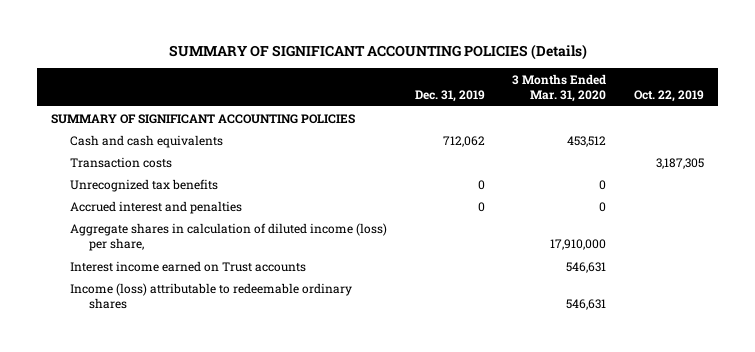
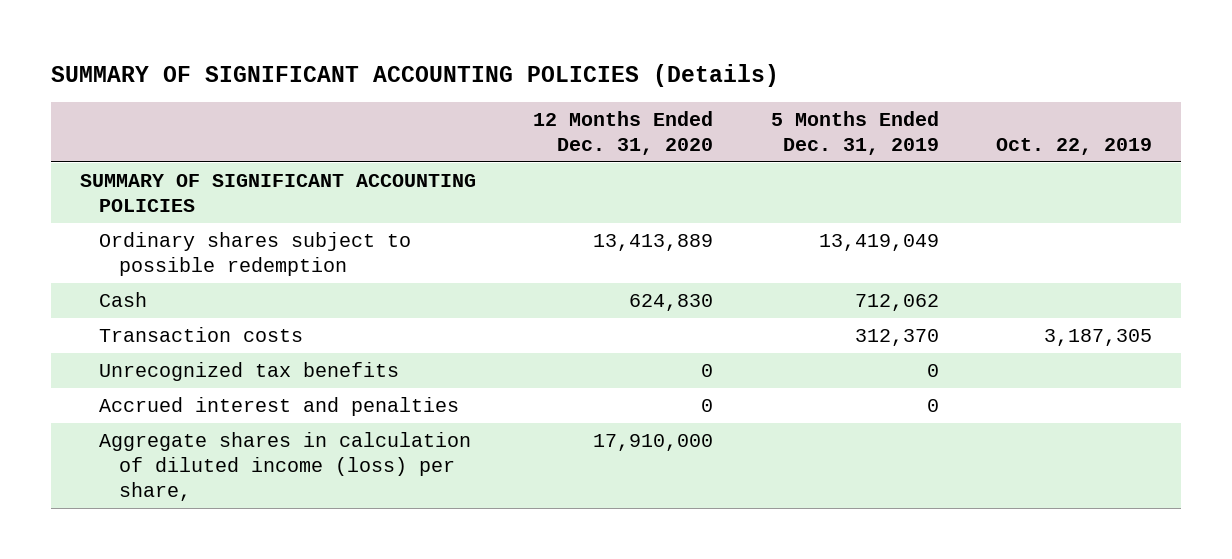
[414,89,485,102] Dec. 31, 2019 -> none
[512,73,607,102] 3 Months Ended Mar. 31, 2020 -> none
none -> [533,110,714,155] 12 Months Ended Dec. 31, 2020
none -> [770,110,939,155] 5 Months Ended Dec. 31, 2019
none -> [99,232,412,277] Ordinary shares subject to possible redemption
[69,134,223,148] Cash and cash equivalents -> [99,292,148,308] Cash
[69,260,306,272] Interest income earned on Trust accounts -> none
[69,282,352,309] Income (loss) attributable to redeemable ordinary shares -> none

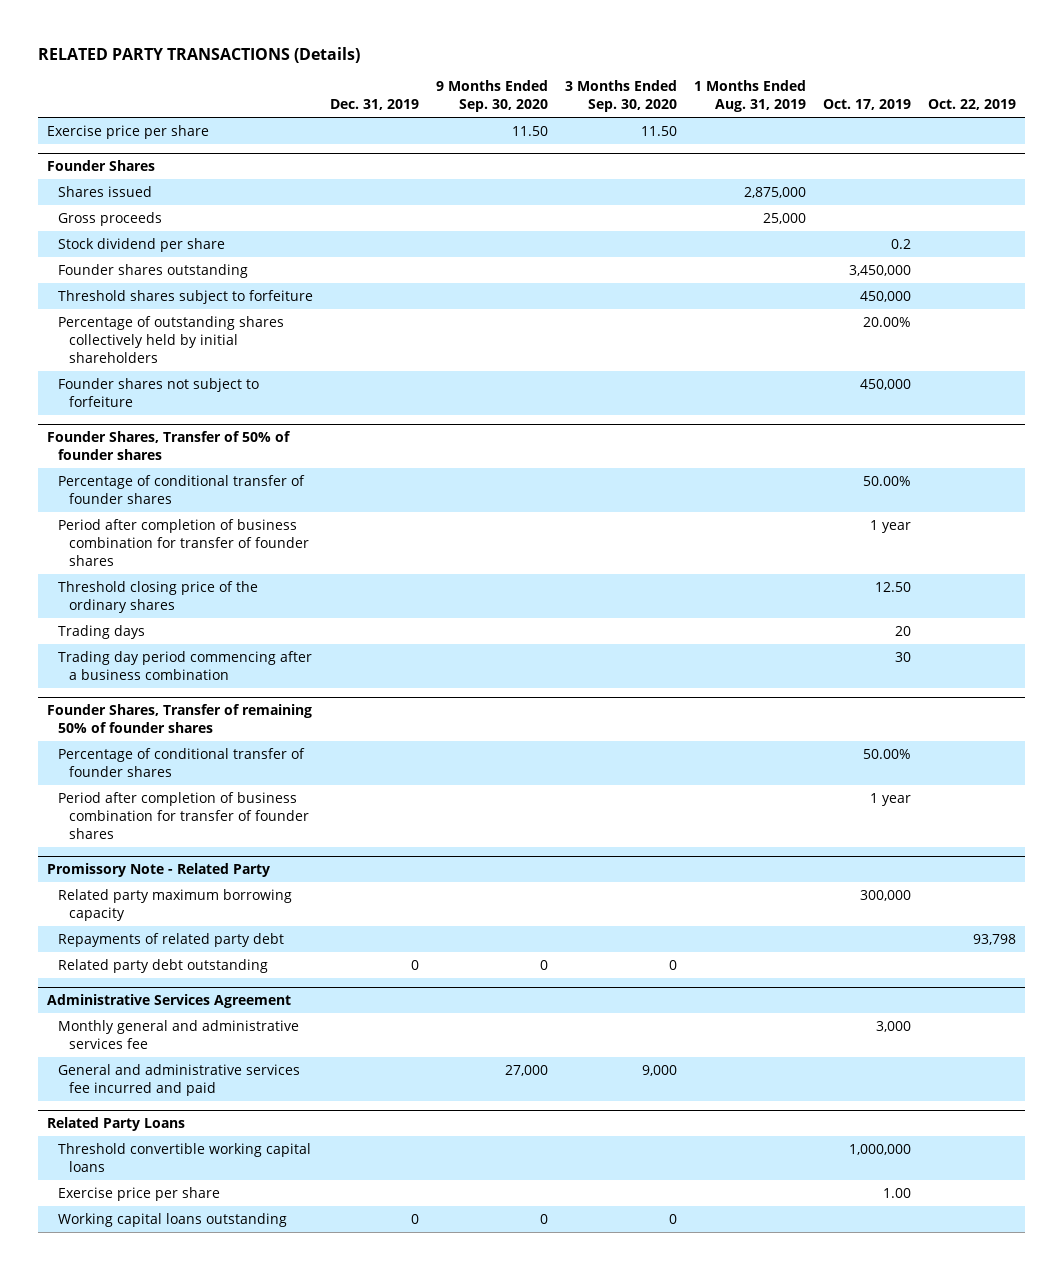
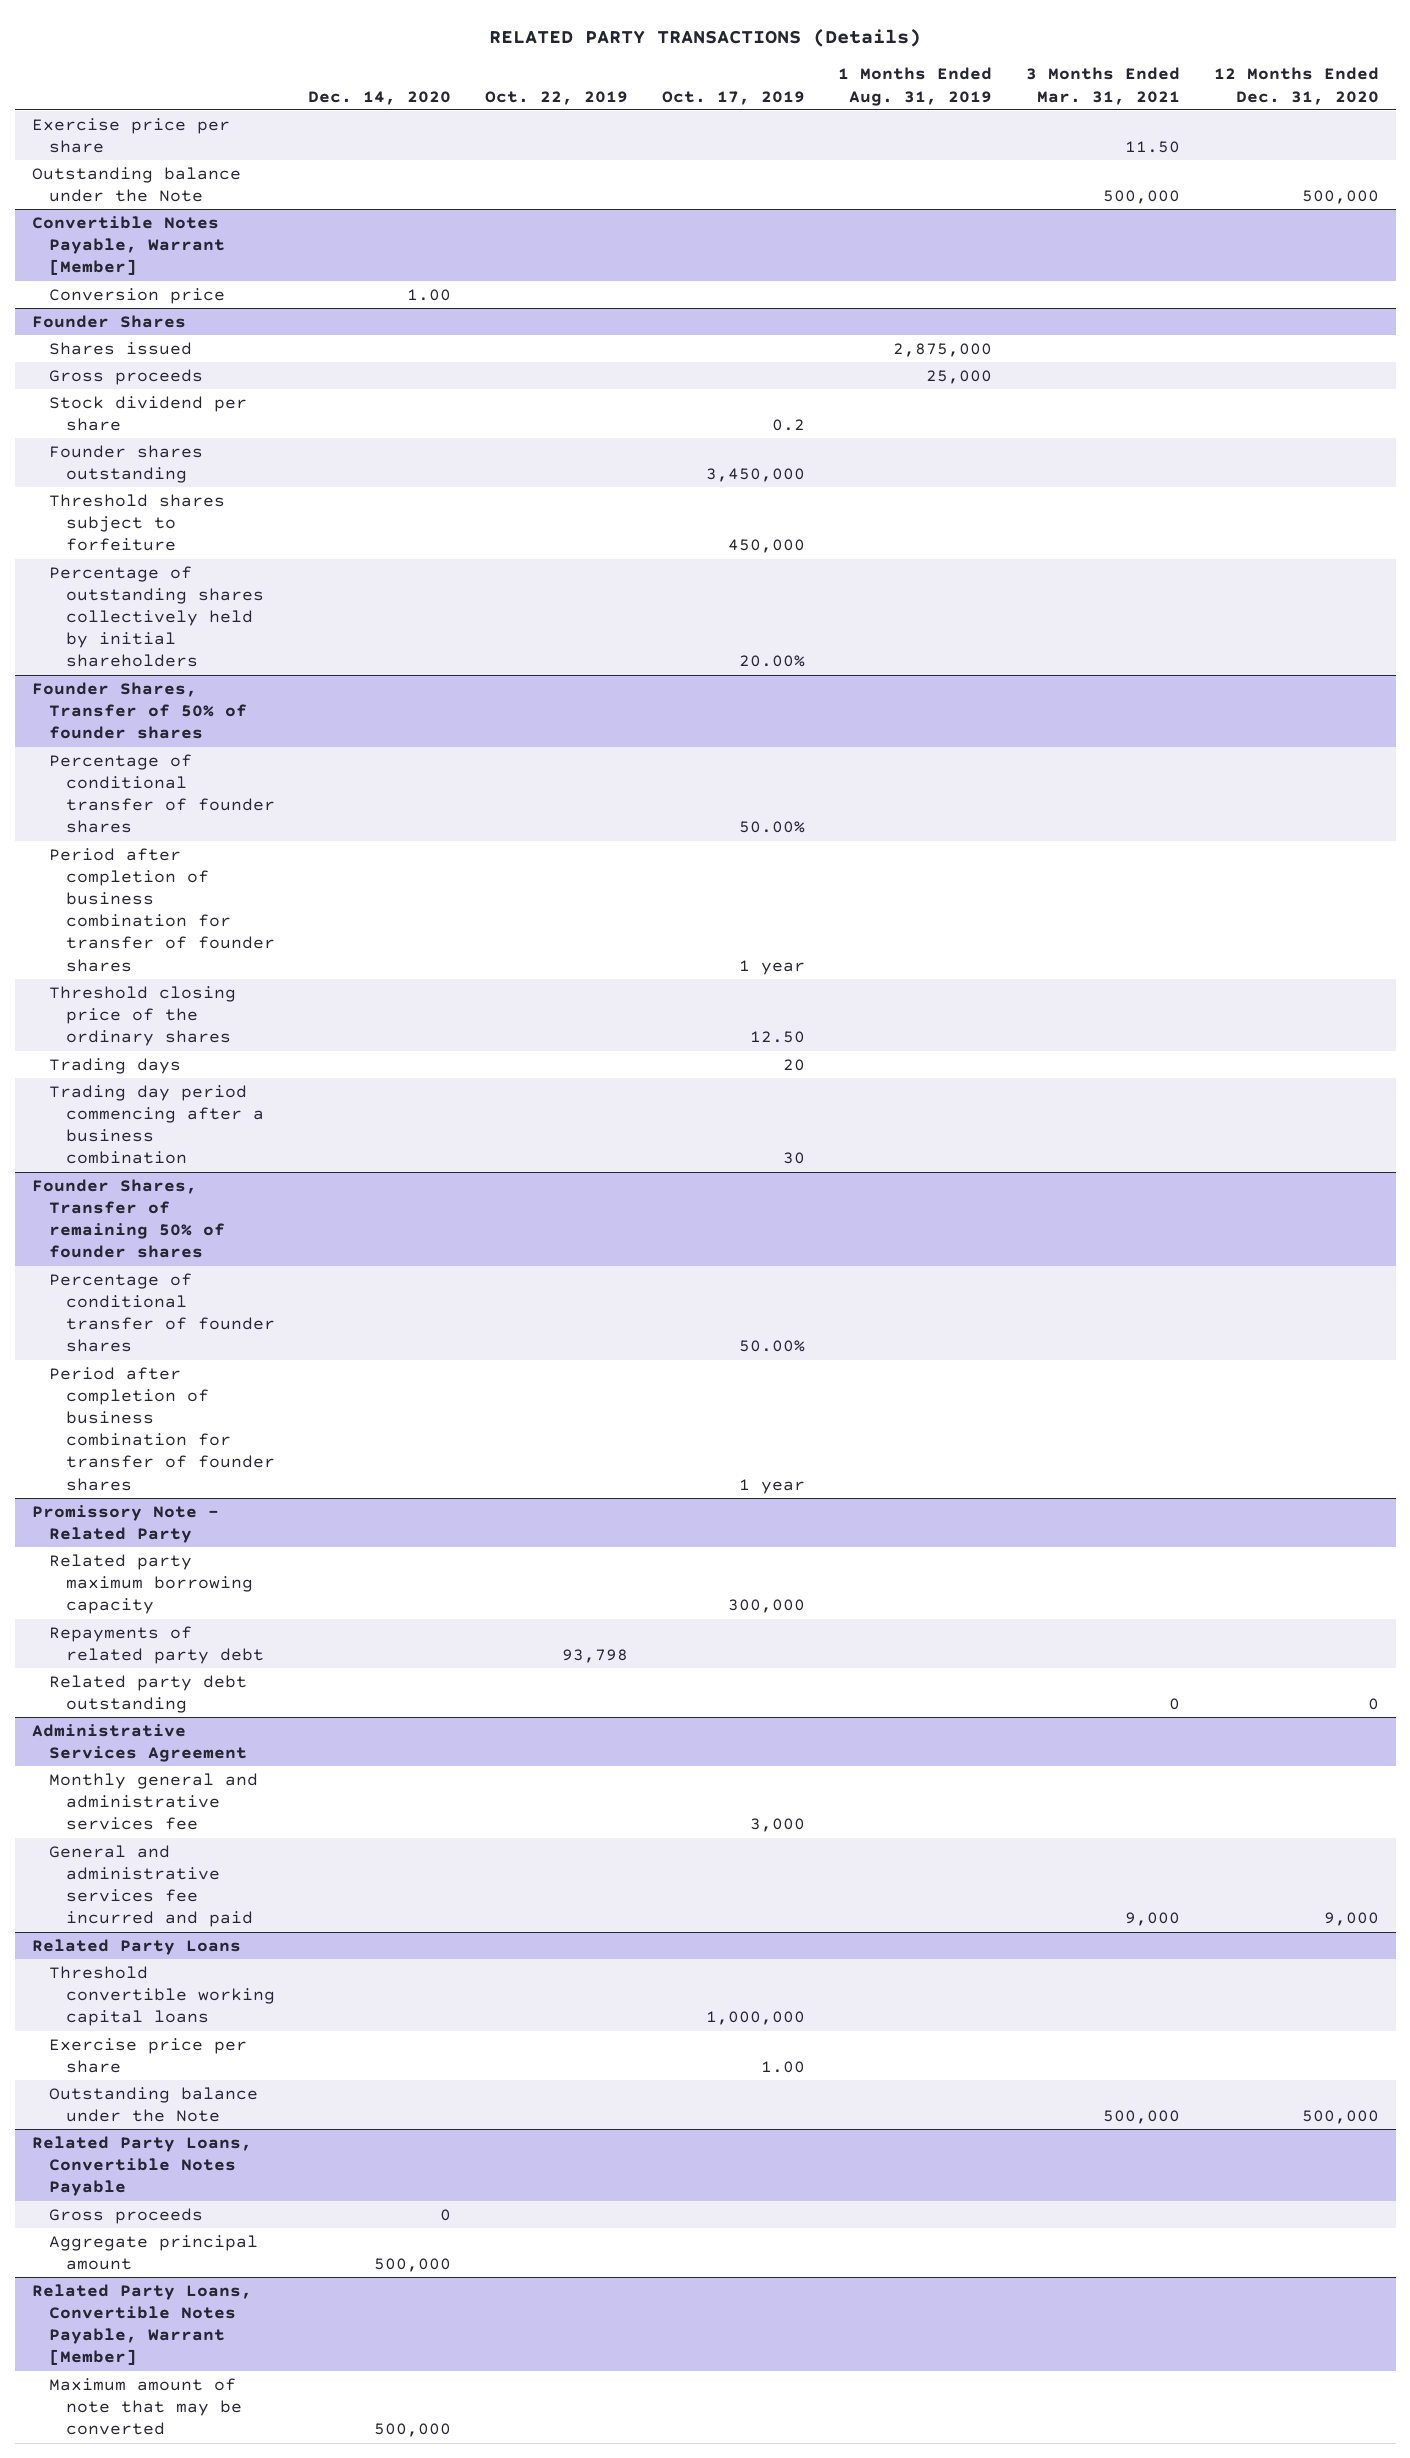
[329,99,419,111] Dec. 31, 2019 -> none
[435,80,548,113] 9 Months Ended Sep. 30, 2020 -> none
[565,80,678,113] 3 Months Ended Sep. 30, 2020 -> none
none -> [308,90,452,105] Dec. 14, 2020
none -> [1026,67,1181,105] 3 Months Ended Mar. 31, 2021
none -> [1213,67,1379,105] 12 Months Ended Dec. 31, 2020
none -> [31,166,241,203] Outstanding balance under the Note
none -> [31,215,225,276] Convertible Notes Payable, Warrant [Member]
none -> [48,287,225,304] Conversion price
[57,377,259,407] Founder shares not subject to forfeiture -> none
[57,1212,287,1227] Working capital loans outstanding -> none
none -> [48,2086,258,2123] Outstanding balance under the Note
none -> [31,2135,252,2197] Related Party Loans, Convertible Notes Payable
none -> [48,2207,203,2224] Gross proceeds
none -> [48,2234,258,2271] Aggregate principal amount
none -> [31,2283,252,2366] Related Party Loans, Convertible Notes Payable, Warrant [Member]
none -> [48,2377,242,2436] Maximum amount of note that may be converted

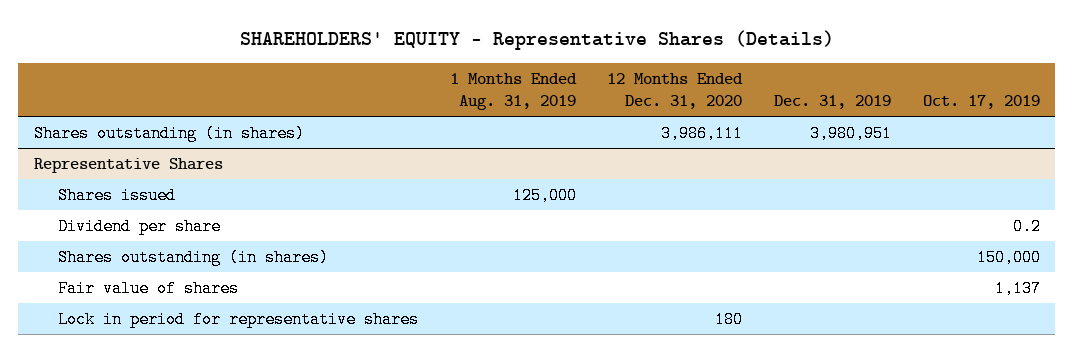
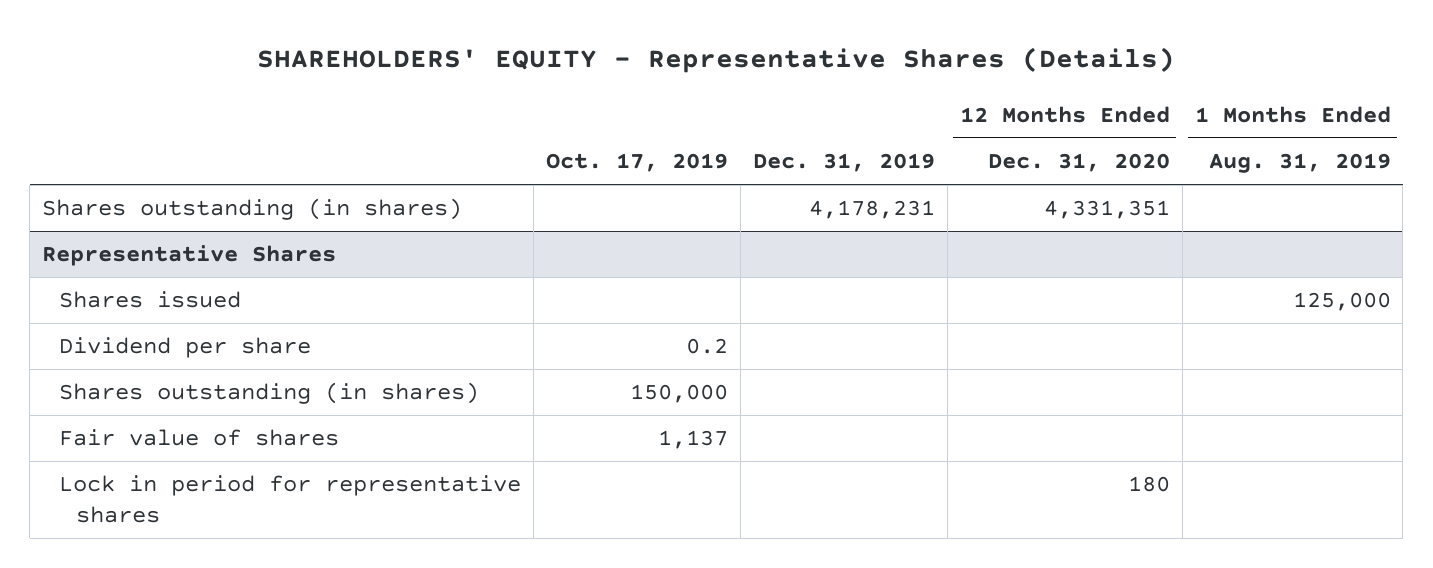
[661,124,744,142] 3,986,111 -> [1043,200,1170,220] 4,331,351
[809,124,892,142] 3,980,951 -> [808,200,935,220] 4,178,231

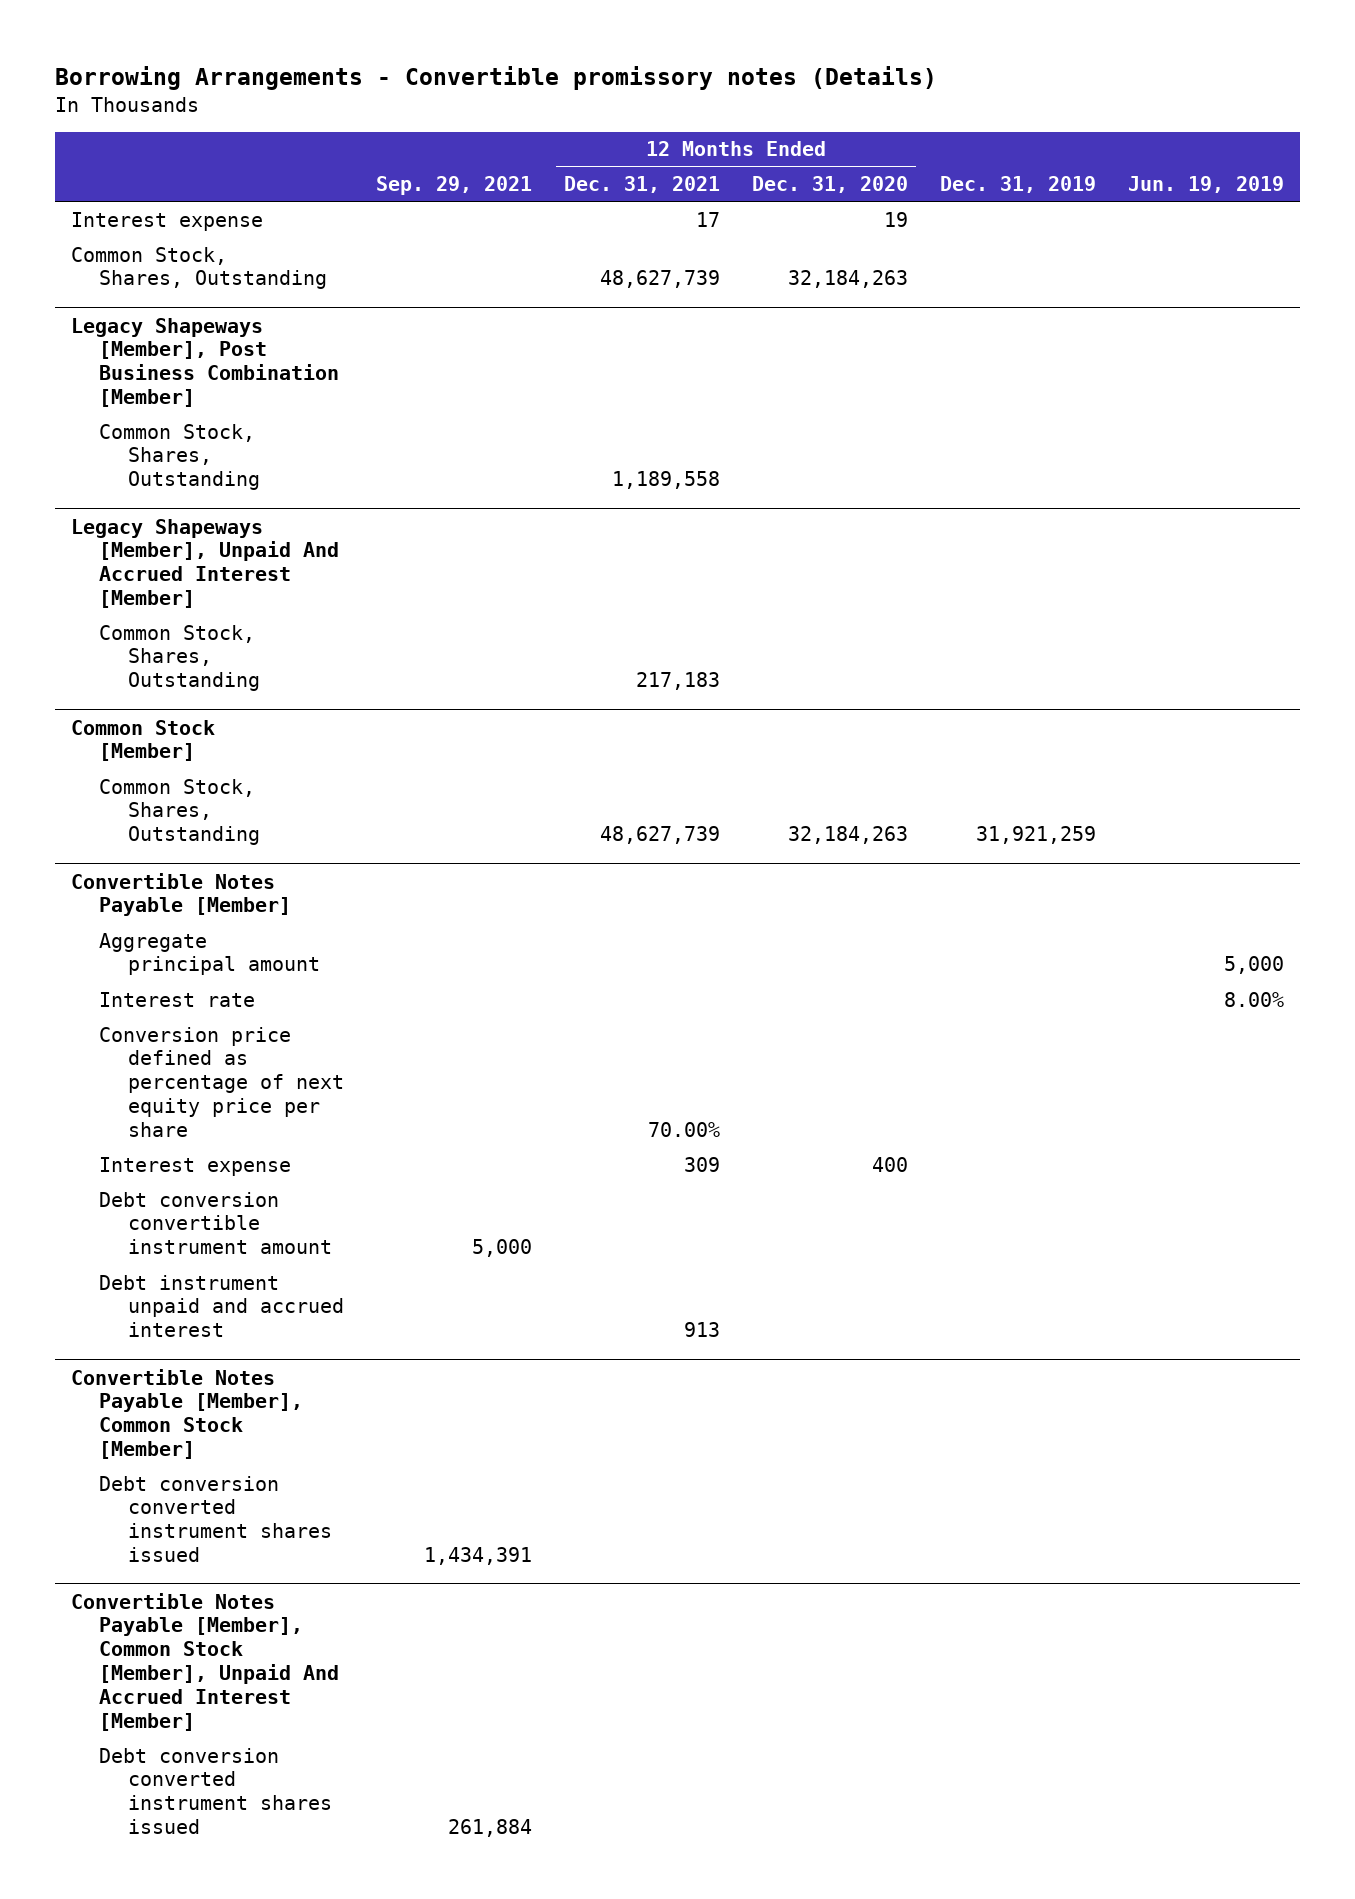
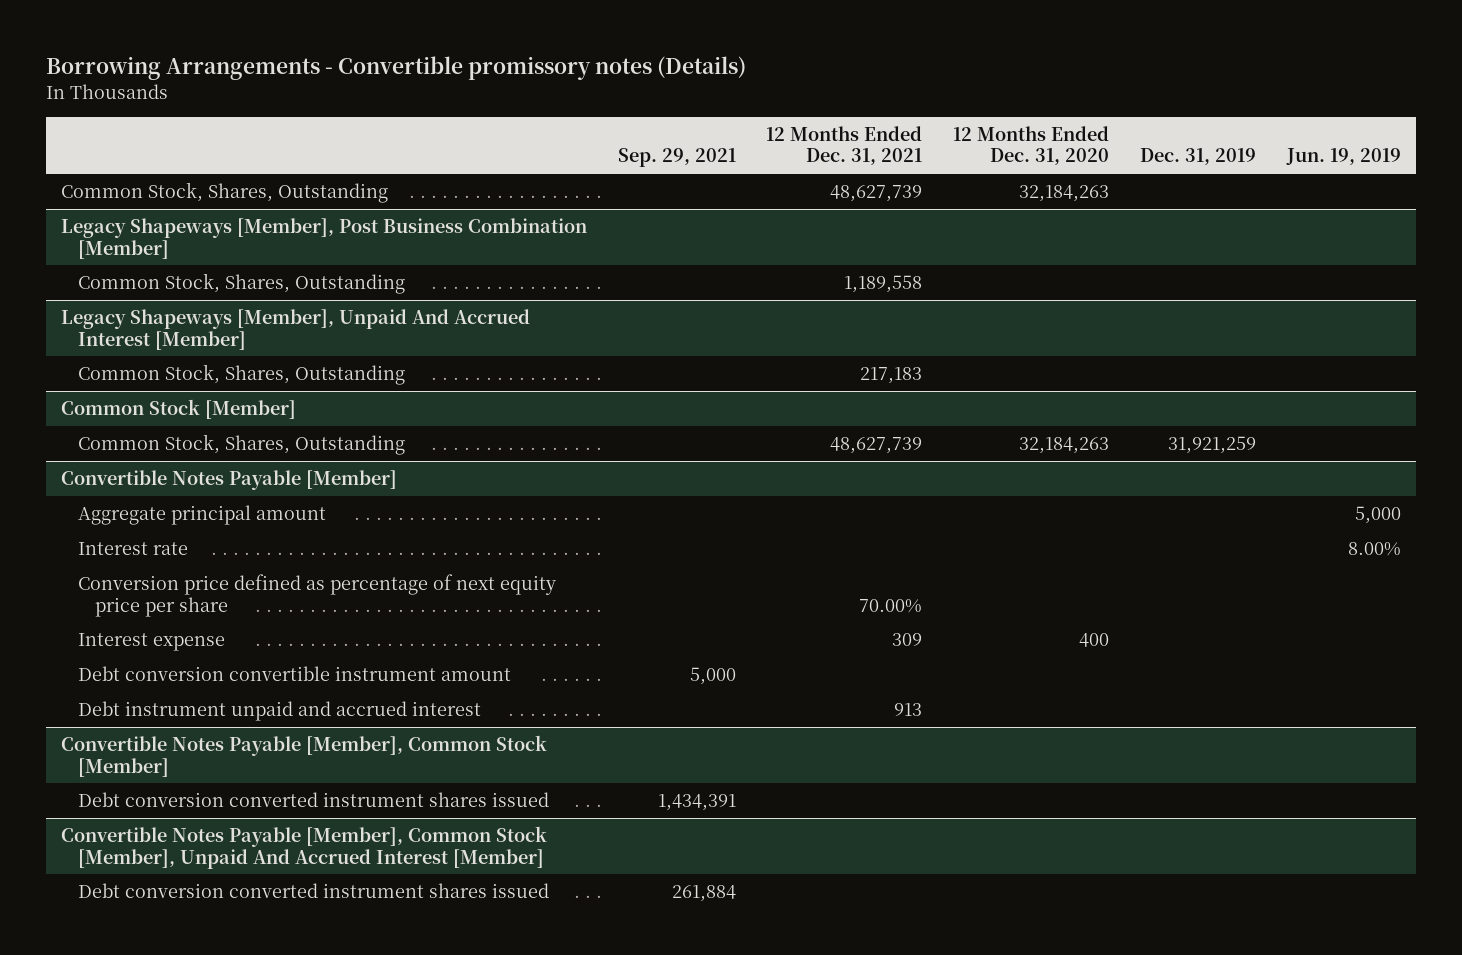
[70,211,263,231] Interest expense -> none

